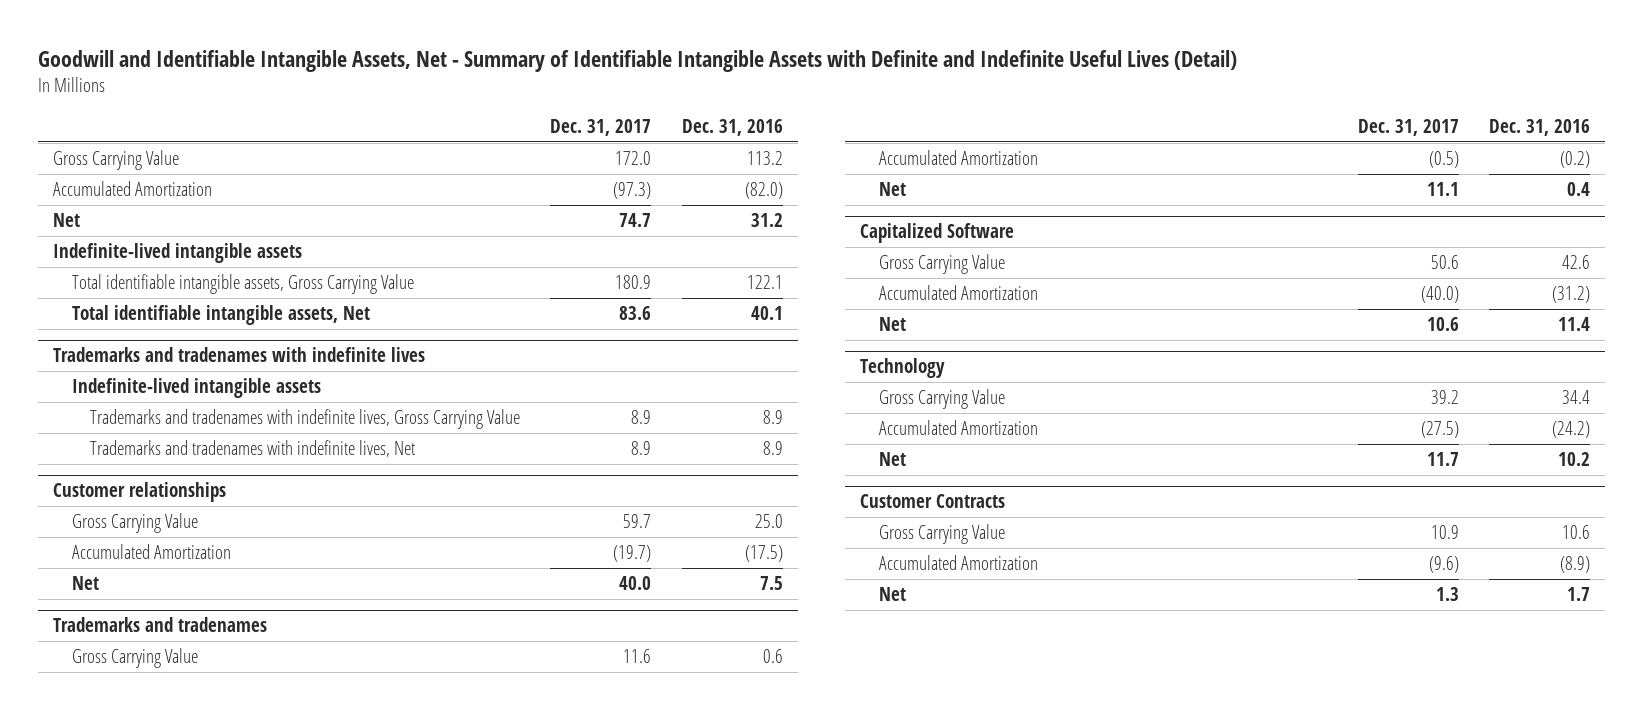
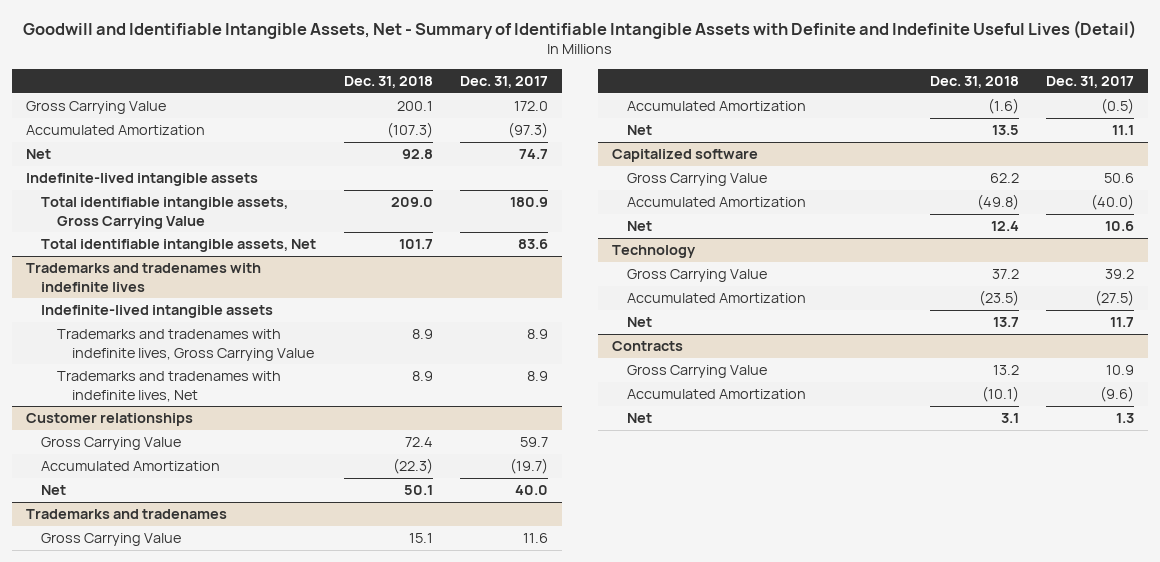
[681,118,783,136] Dec. 31, 2016 -> none
none -> [343,76,433,89] Dec. 31, 2018
[860,223,1015,244] Capitalized Software -> [612,149,759,163] Capitalized software
[860,494,1006,509] Customer Contracts -> [612,341,684,352] Contracts

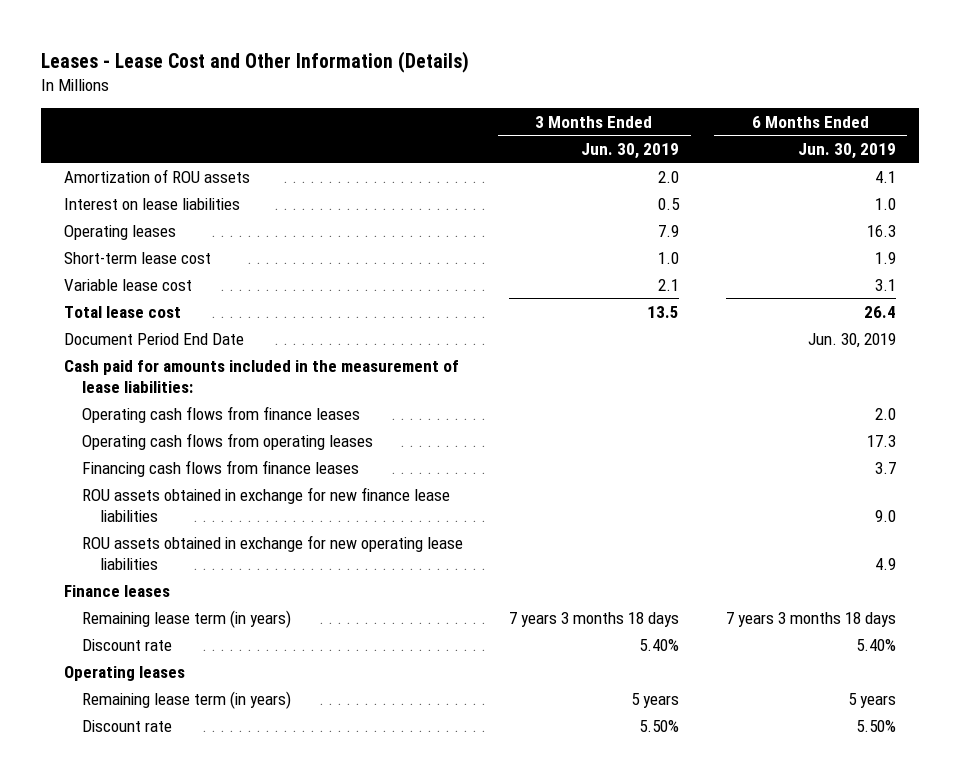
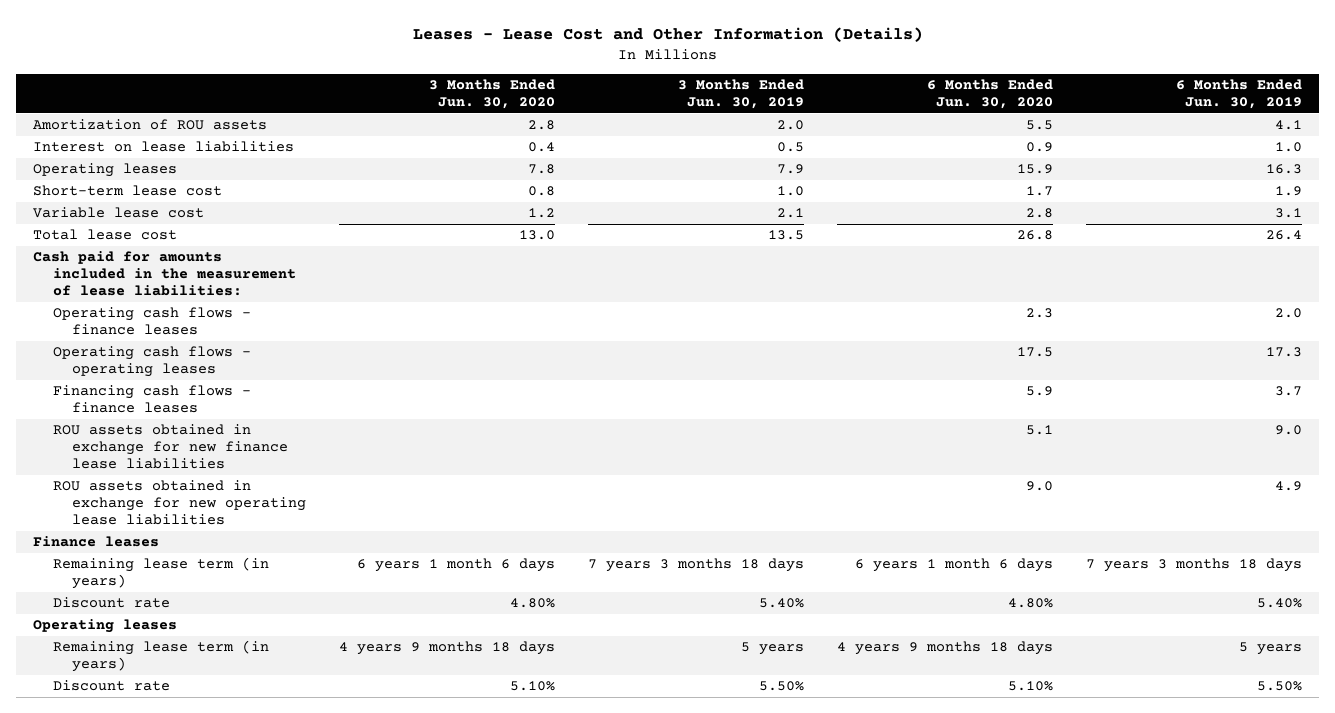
none -> [429,79,556,110] 3 Months Ended Jun. 30, 2020
none -> [927,79,1054,110] 6 Months Ended Jun. 30, 2020
[64,332,245,345] Document Period End Date -> none
[82,405,361,423] Operating cash flows from finance leases -> [52,307,251,336] Operating cash flows - finance leases
[82,432,374,450] Operating cash flows from operating leases -> [52,346,251,378] Operating cash flows - operating leases
[82,459,360,477] Financing cash flows from finance leases -> [52,385,251,414] Financing cash flows - finance leases

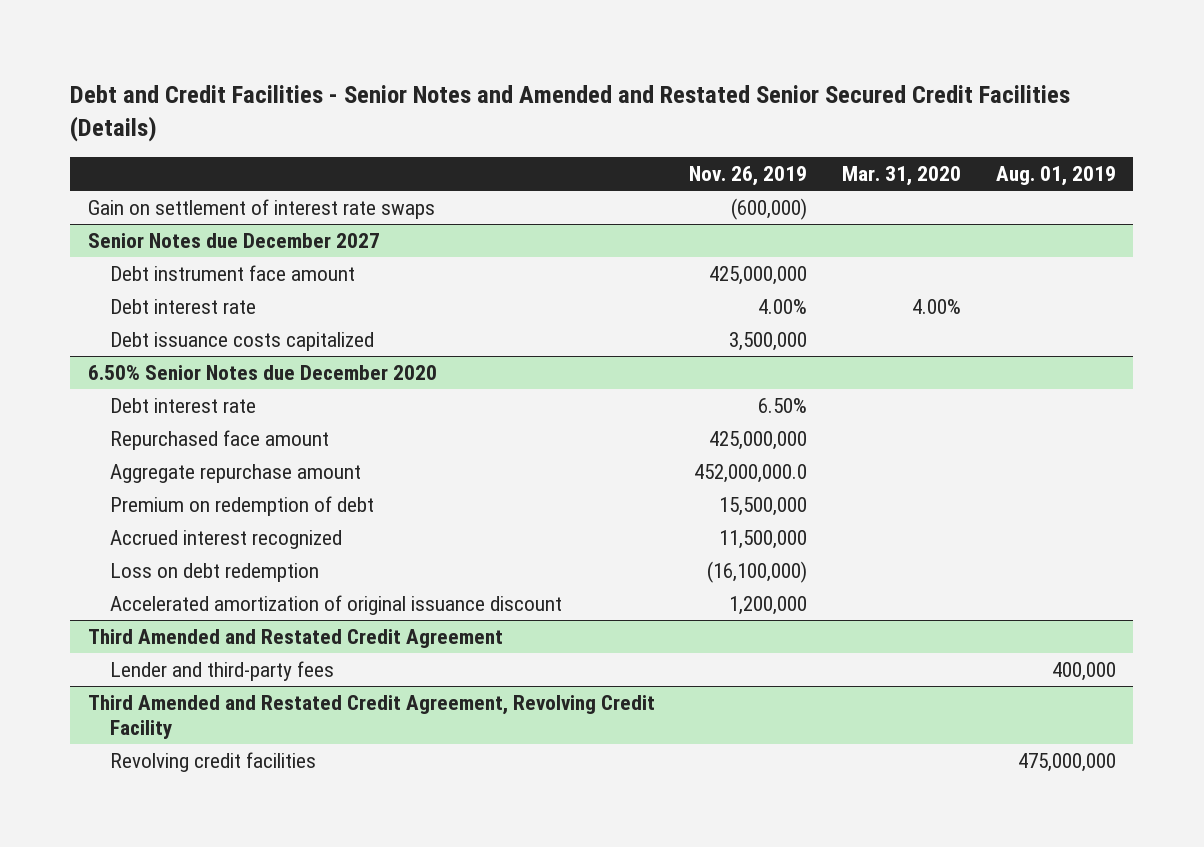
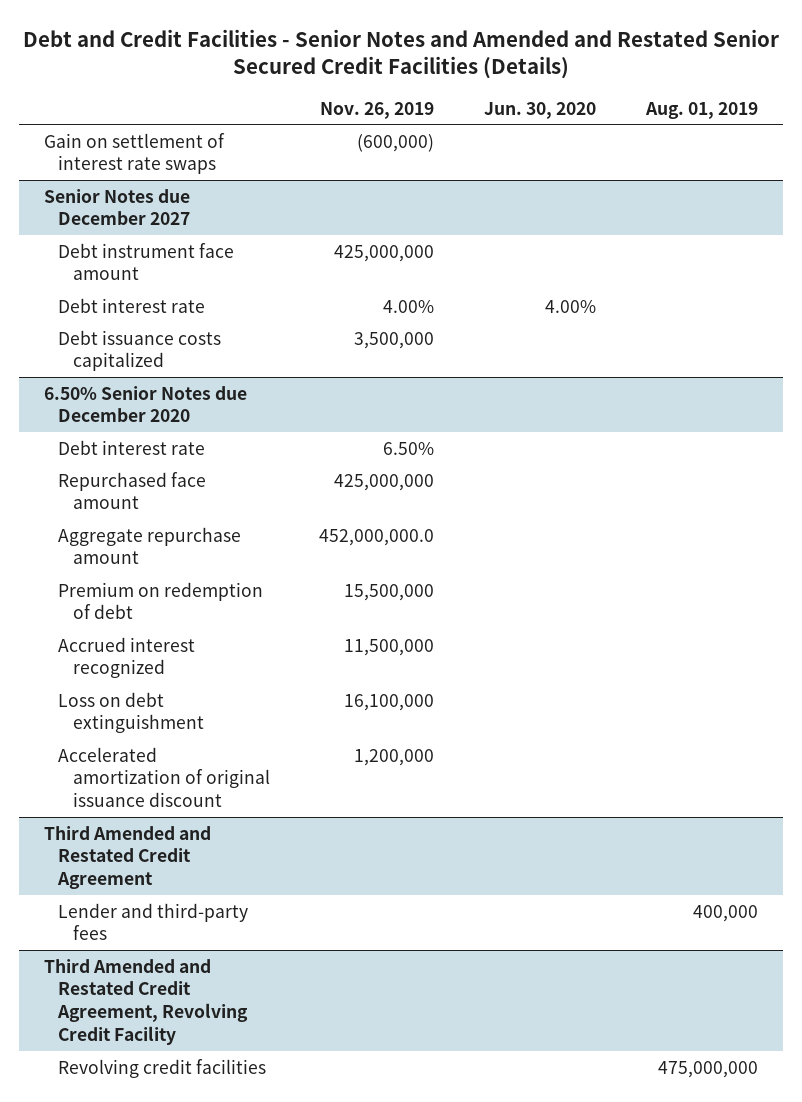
[842,165,962,186] Mar. 31, 2020 -> none
none -> [484,101,597,119] Jun. 30, 2020
[109,563,319,583] Loss on debt redemption -> [58,691,204,734] Loss on debt extinguishment
[707,561,808,584] (16,100,000) -> [344,693,435,711] 16,100,000

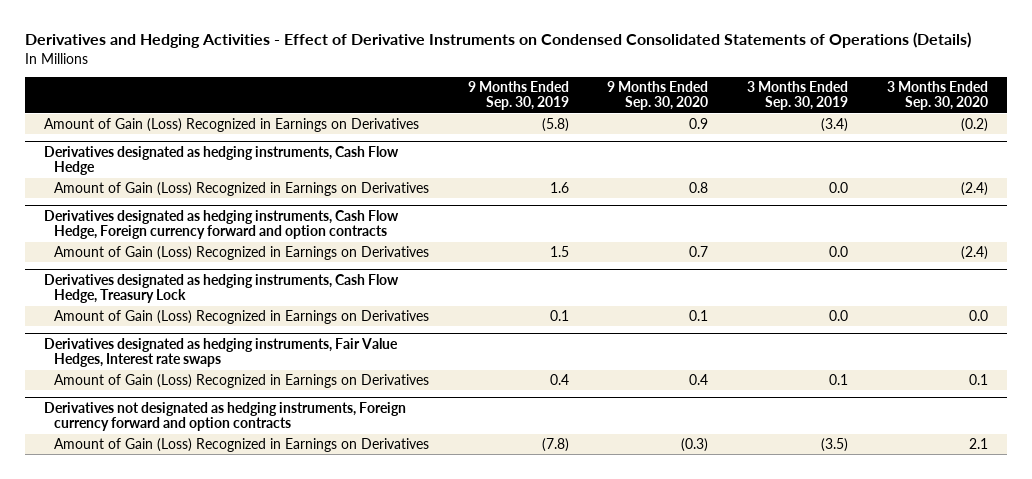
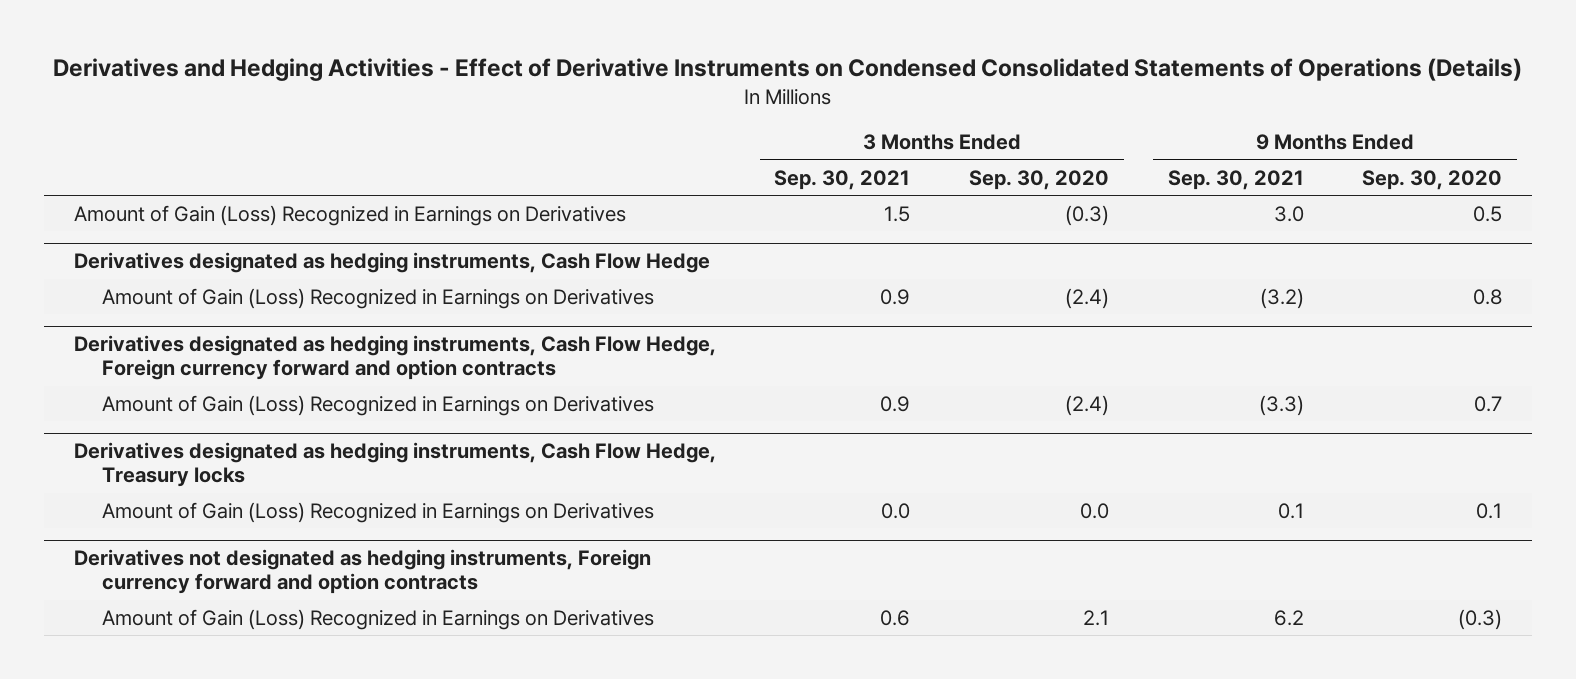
[467,80,569,111] 9 Months Ended Sep. 30, 2019 -> none
[746,80,848,111] 3 Months Ended Sep. 30, 2019 -> none
none -> [774,169,911,190] Sep. 30, 2021
none -> [1167,169,1304,190] Sep. 30, 2021
[689,118,709,130] 0.9 -> [1473,206,1503,223] 0.5
[960,118,988,133] (0.2) -> [1064,205,1109,227] (0.3)
[44,273,400,304] Derivatives designated as hedging instruments, Cash Flow Hedge, Treasury Lock -> [73,442,716,488] Derivatives designated as hedging instruments, Cash Flow Hedge, Treasury locks
[44,337,399,368] Derivatives designated as hedging instruments, Fair Value Hedges, Interest rate swaps -> none
[53,374,429,389] Amount of Gain (Loss) Recognized in Earnings on Derivatives -> none

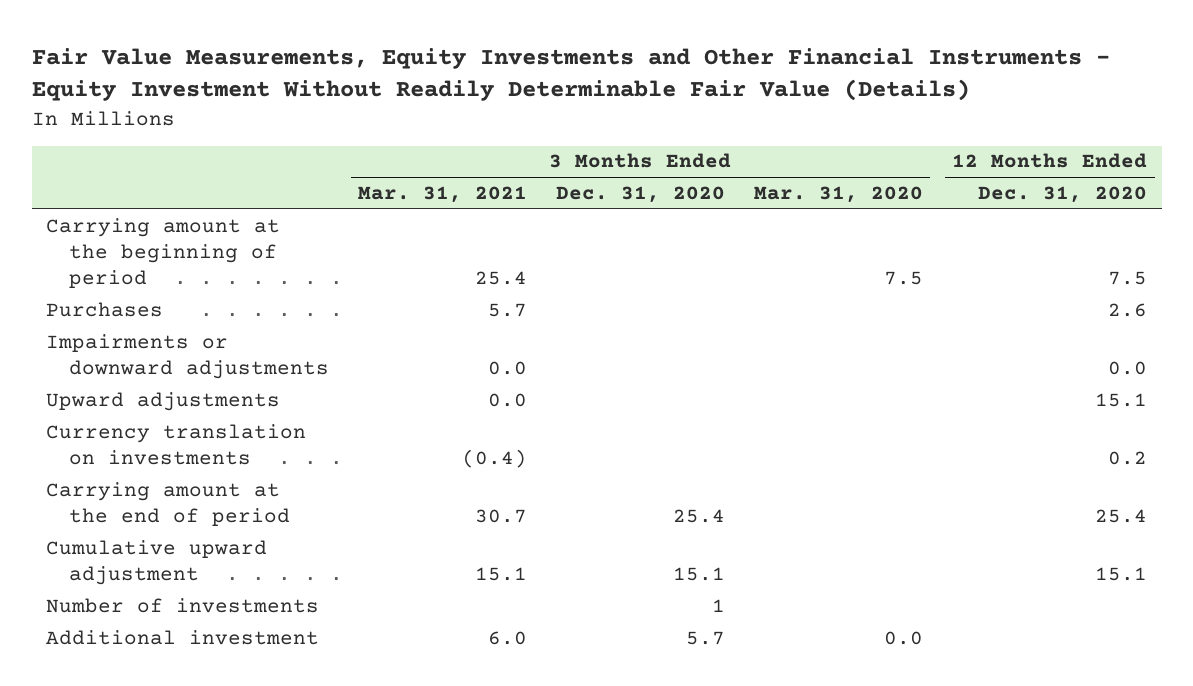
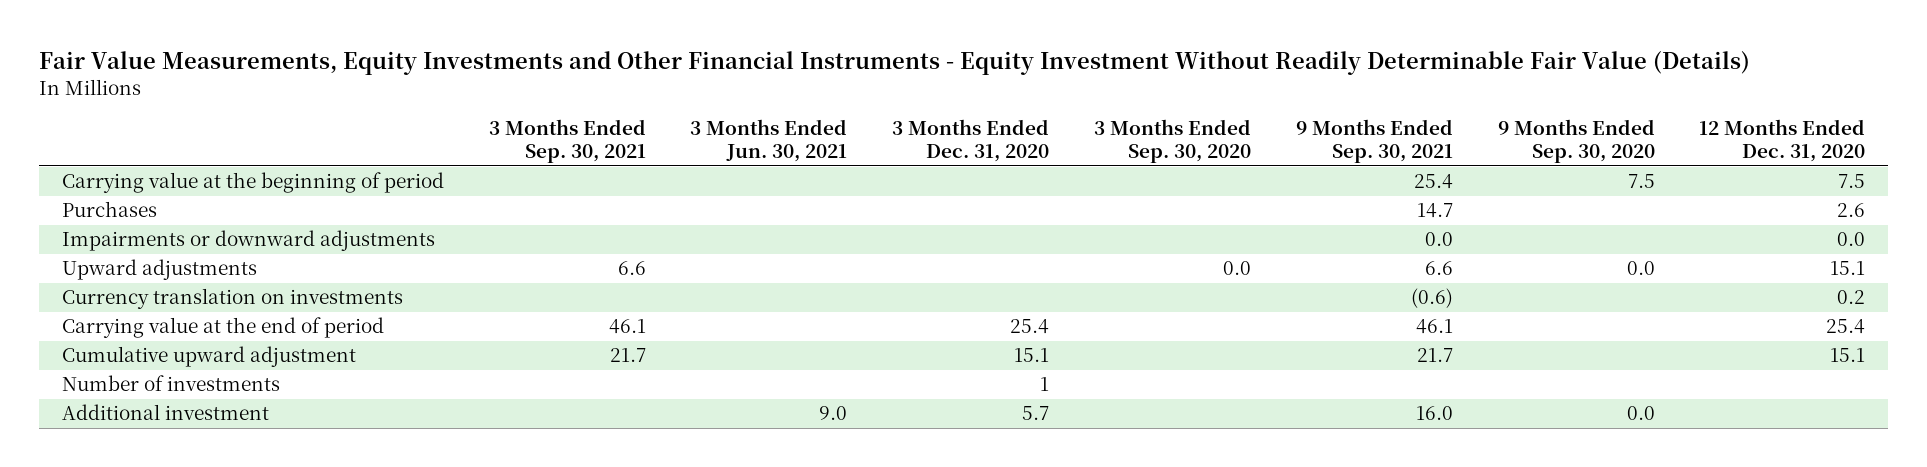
[357,186,527,204] Mar. 31, 2021 -> none
[754,186,924,204] Mar. 31, 2020 -> none
none -> [488,119,646,164] 3 Months Ended Sep. 30, 2021
none -> [690,119,848,163] 3 Months Ended Jun. 30, 2021
none -> [1094,119,1252,164] 3 Months Ended Sep. 30, 2020
none -> [1295,119,1453,164] 9 Months Ended Sep. 30, 2021
none -> [1497,119,1655,164] 9 Months Ended Sep. 30, 2020
[46,217,281,288] Carrying amount at the beginning of period -> [61,172,444,194] Carrying value at the beginning of period
[46,481,290,526] Carrying amount at the end of period -> [61,317,384,339] Carrying value at the end of period

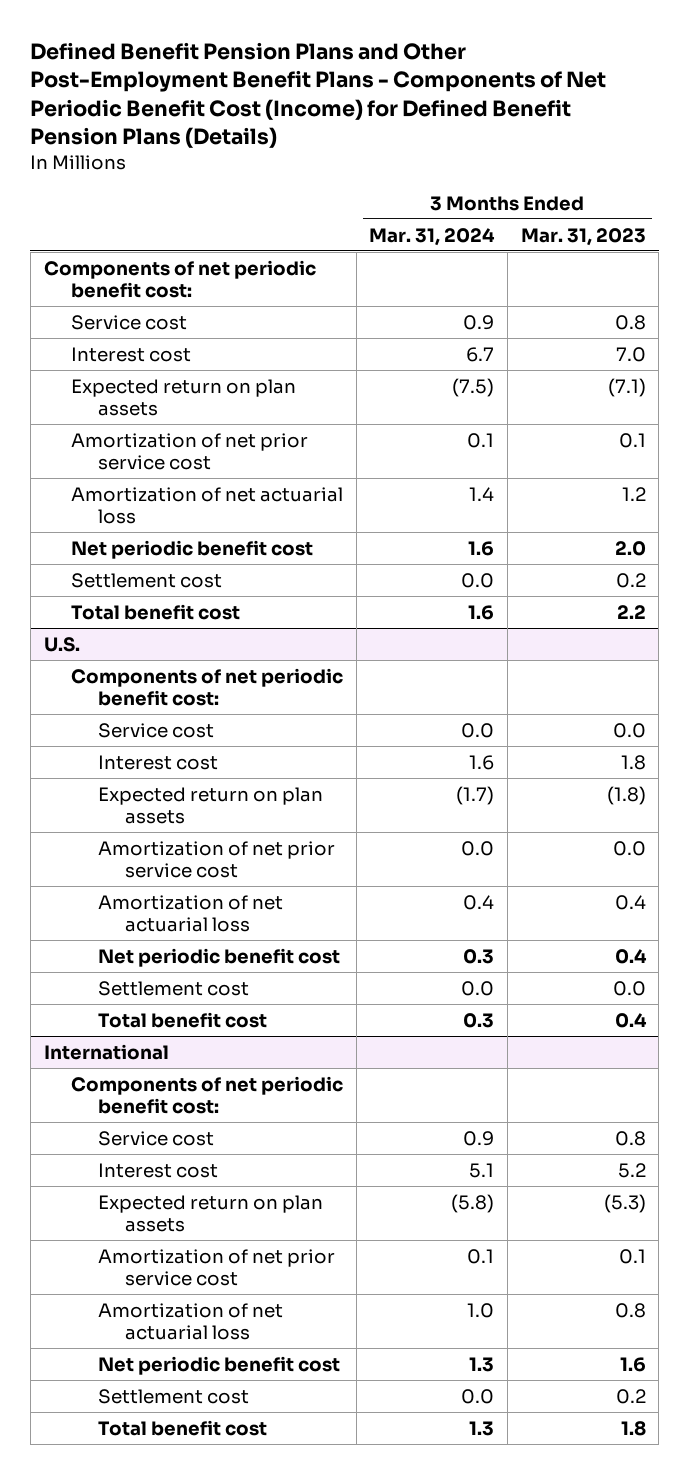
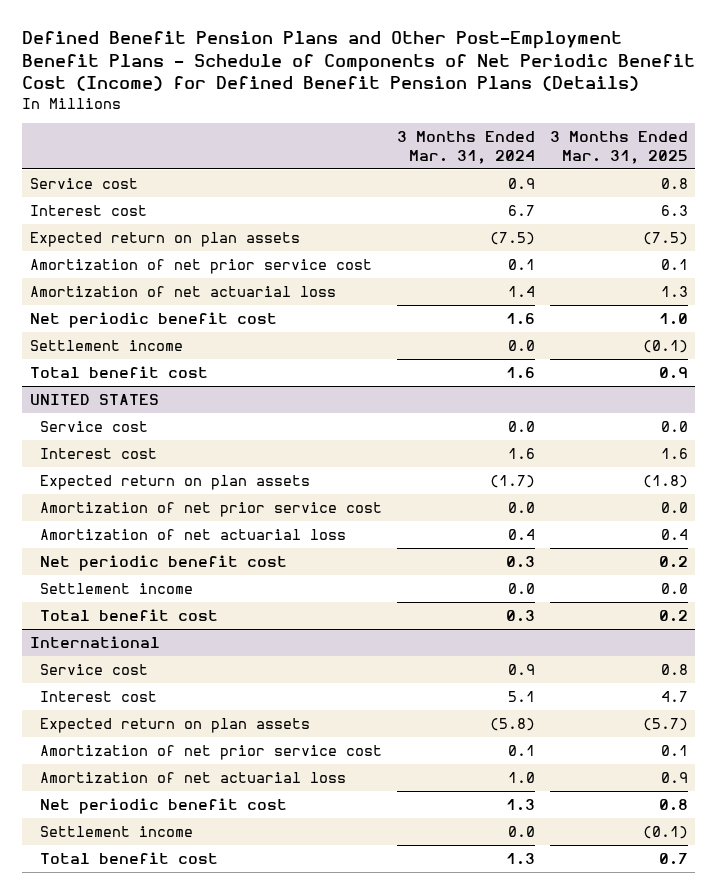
[30,41,607,149] Defined Benefit Pension Plans and Other Post-Employment Benefit Plans - Components of Net Periodic Benefit Cost (Income) for Defined Benefit Pension Plans (Details) -> [22,31,696,92] Defined Benefit Pension Plans and Other Post-Employment Benefit Plans - Schedule of Components of Net Periodic Benefit Cost (Income) for Defined Benefit Pension Plans (Details)
[520,227,646,246] Mar. 31, 2023 -> none
none -> [549,131,688,164] 3 Months Ended Mar. 31, 2025
[43,259,316,298] Components of net periodic benefit cost: -> none
[70,572,222,588] Settlement cost -> [29,339,183,351] Settlement income
[70,667,343,706] Components of net periodic benefit cost: -> none
[43,636,80,652] U.S. -> [29,393,159,405] UNITED STATES
[98,980,250,996] Settlement cost -> [39,582,193,594] Settlement income
[70,1075,343,1114] Components of net periodic benefit cost: -> none
[98,1388,250,1404] Settlement cost -> [39,825,193,837] Settlement income

